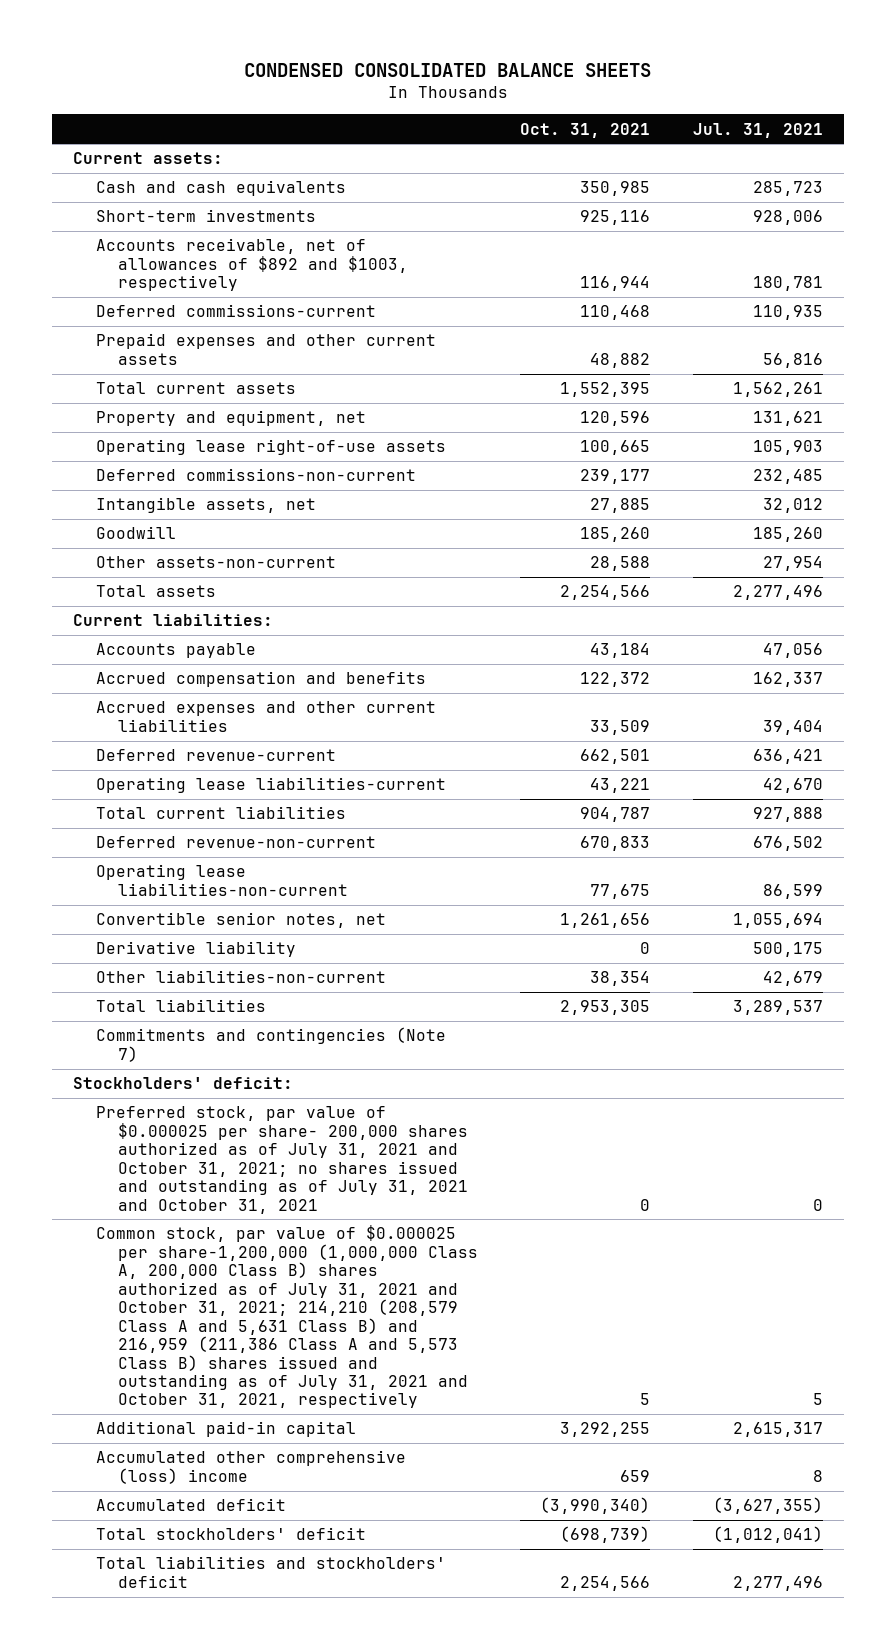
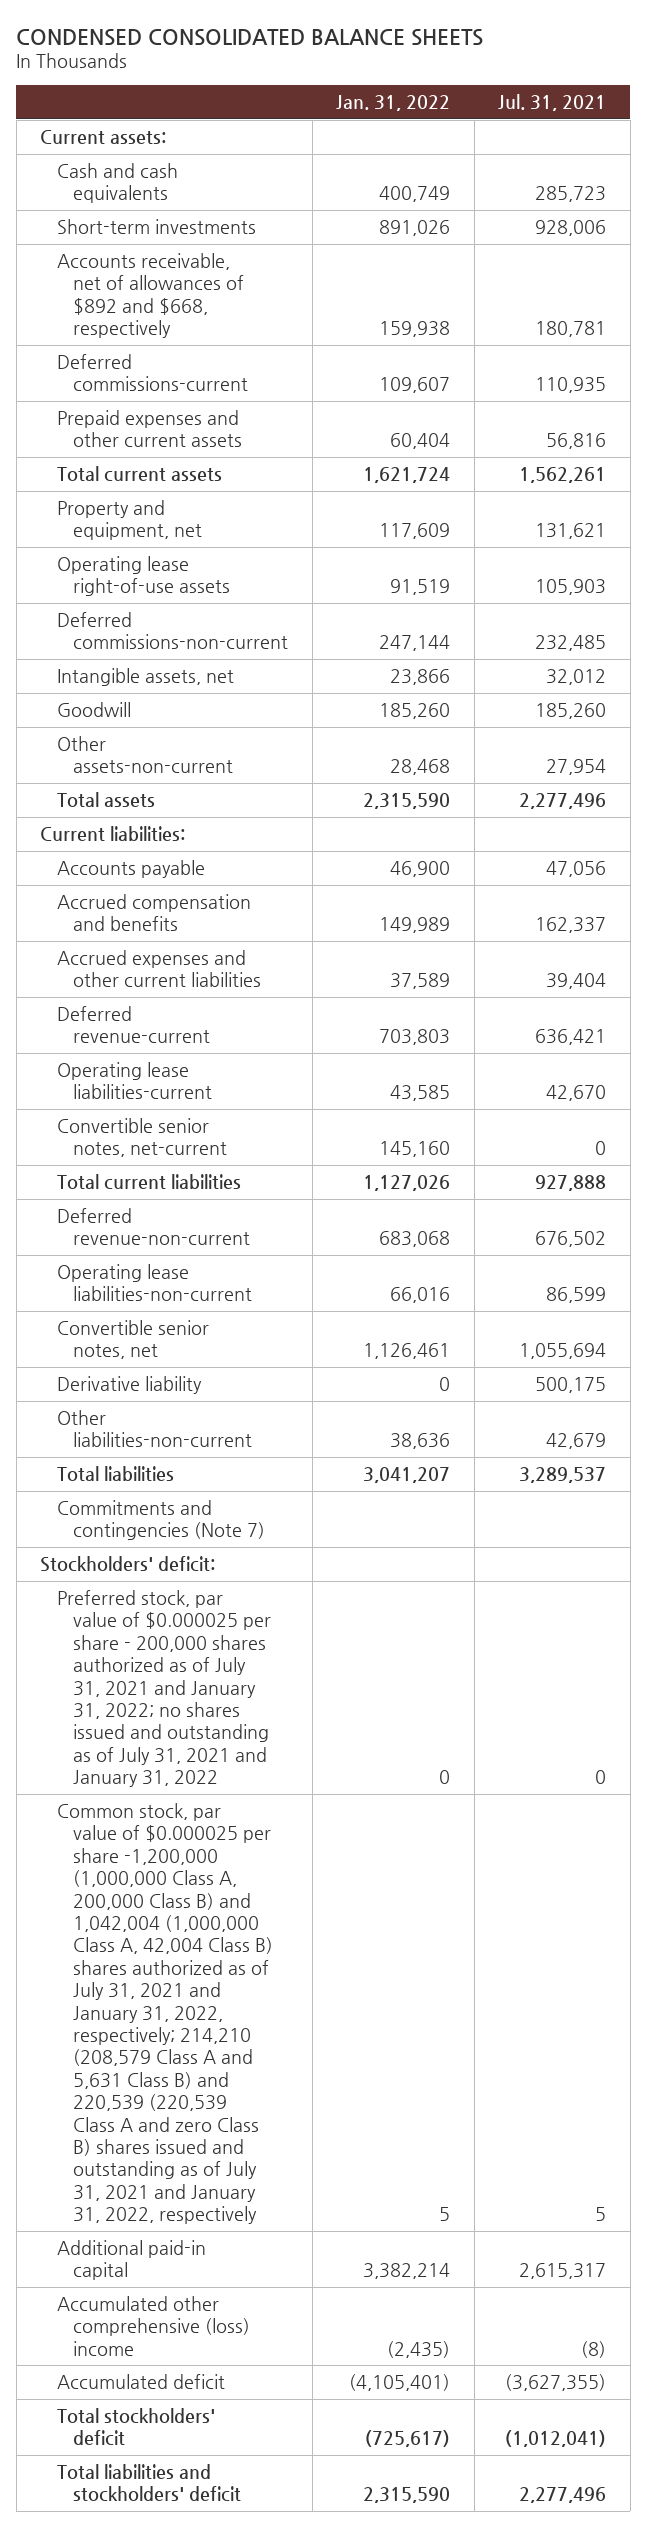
[520,122,651,138] Oct. 31, 2021 -> none
none -> [336,95,451,112] Jan. 31, 2022
[95,238,409,292] Accounts receivable, net of allowances of $892 and $1003, respectively -> [56,253,245,339] Accounts receivable, net of allowances of $892 and $668, respectively
none -> [56,1118,228,1158] Convertible senior notes, net-current
[95,1106,469,1214] Preferred stock, par value of $0.000025 per share- 200,000 shares authorized as of July 31, 2021 and October 31, 2021; no shares issued and outstanding as of July 31, 2021 and October 31, 2021 -> [56,1590,272,1788] Preferred stock, par value of $0.000025 per share - 200,000 shares authorized as of July 31, 2021 and January 31, 2022; no shares issued and outstanding as of July 31, 2021 and January 31, 2022
[95,1225,479,1409] Common stock, par value of $0.000025 per share-1,200,000 (1,000,000 Class A, 200,000 Class B) shares authorized as of July 31, 2021 and October 31, 2021; 214,210 (208,579 Class A and 5,631 Class B) and 216,959 (211,386 Class A and 5,573 Class B) shares issued and outstanding as of July 31, 2021 and October 31, 2021, respectively -> [56,1803,274,2225] Common stock, par value of $0.000025 per share -1,200,000 (1,000,000 Class A, 200,000 Class B) and 1,042,004 (1,000,000 Class A, 42,004 Class B) shares authorized as of July 31, 2021 and January 31, 2022, respectively; 214,210 (208,579 Class A and 5,631 Class B) and 220,539 (220,539 Class A and zero Class B) shares issued and outstanding as of July 31, 2021 and January 31, 2022, respectively
[812,1469,823,1482] 8 -> [581,2340,607,2358] (8)

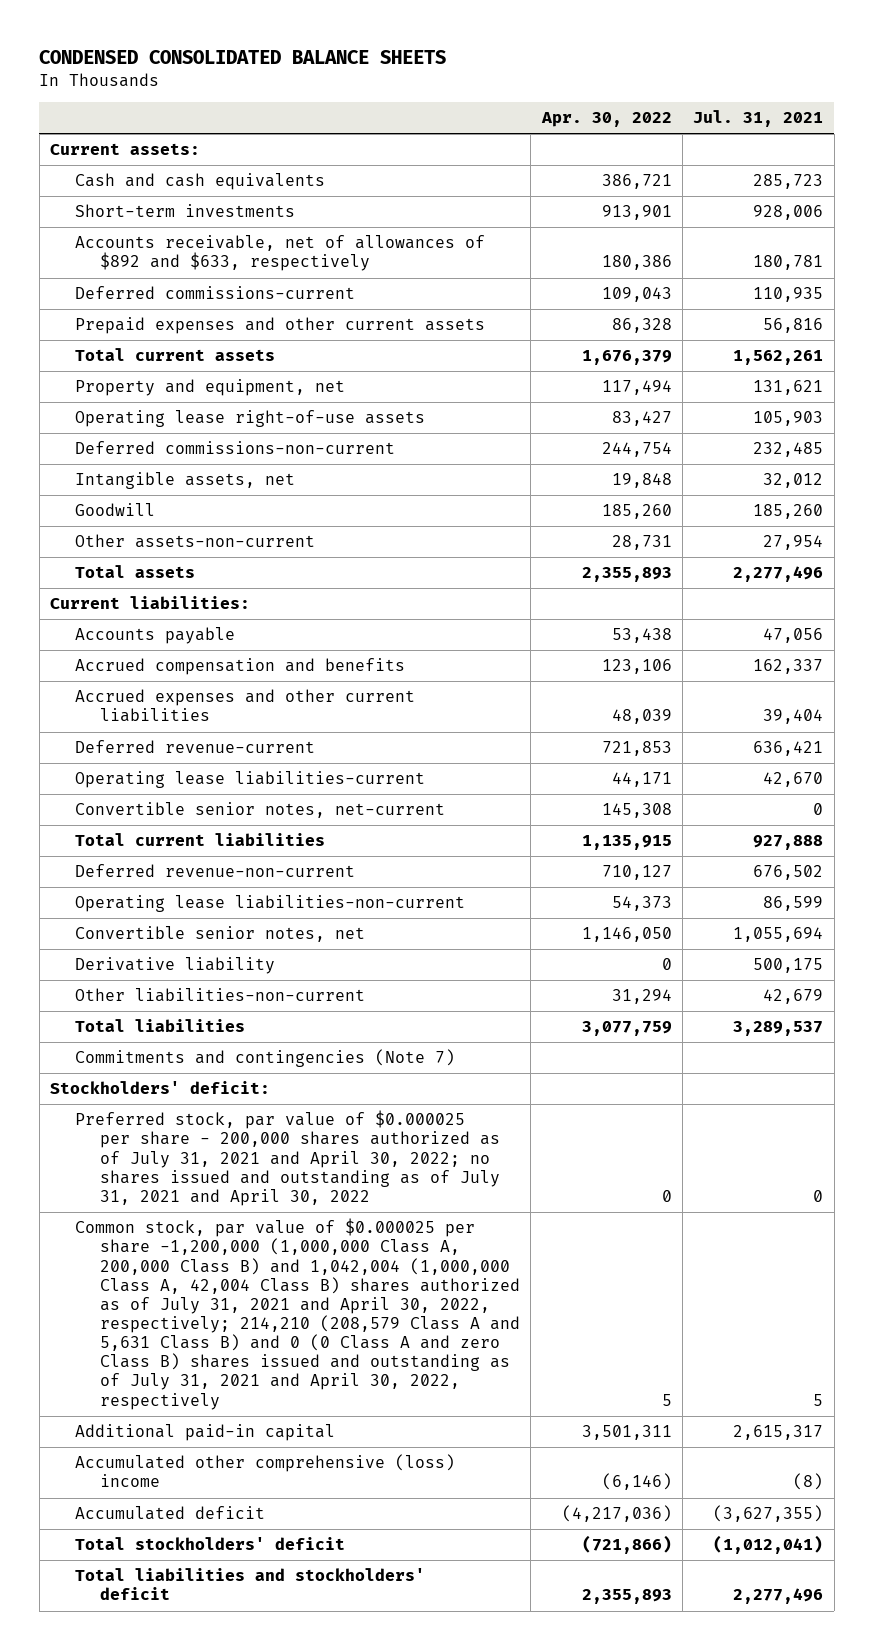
[336,95,451,112] Jan. 31, 2022 -> none
none -> [540,112,672,128] Apr. 30, 2022
[56,253,245,339] Accounts receivable, net of allowances of $892 and $668, respectively -> [75,235,486,272] Accounts receivable, net of allowances of $892 and $633, respectively
[56,1590,272,1788] Preferred stock, par value of $0.000025 per share - 200,000 shares authorized as of July 31, 2021 and January 31, 2022; no shares issued and outstanding as of July 31, 2021 and January 31, 2022 -> [75,1110,500,1206] Preferred stock, par value of $0.000025 per share - 200,000 shares authorized as of July 31, 2021 and April 30, 2022; no shares issued and outstanding as of July 31, 2021 and April 30, 2022
[56,1803,274,2225] Common stock, par value of $0.000025 per share -1,200,000 (1,000,000 Class A, 200,000 Class B) and 1,042,004 (1,000,000 Class A, 42,004 Class B) shares authorized as of July 31, 2021 and January 31, 2022, respectively; 214,210 (208,579 Class A and 5,631 Class B) and 220,539 (220,539 Class A and zero Class B) shares issued and outstanding as of July 31, 2021 and January 31, 2022, respectively -> [75,1218,520,1410] Common stock, par value of $0.000025 per share -1,200,000 (1,000,000 Class A, 200,000 Class B) and 1,042,004 (1,000,000 Class A, 42,004 Class B) shares authorized as of July 31, 2021 and April 30, 2022, respectively; 214,210 (208,579 Class A and 5,631 Class B) and 0 (0 Class A and zero Class B) shares issued and outstanding as of July 31, 2021 and April 30, 2022, respectively

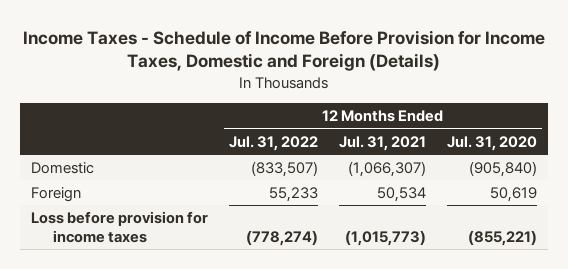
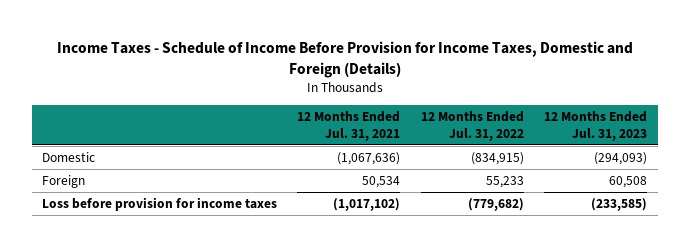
[447,135,538,151] Jul. 31, 2020 -> none
none -> [544,111,648,141] 12 Months Ended Jul. 31, 2023
[250,161,318,178] (833,507) -> [470,152,524,166] (834,915)
[347,161,426,178] (1,066,307) -> [337,152,401,166] (1,067,636)
[245,229,318,246] (778,274) -> [467,198,524,212] (779,682)
[344,229,426,246] (1,015,773) -> [333,198,401,212] (1,017,102)

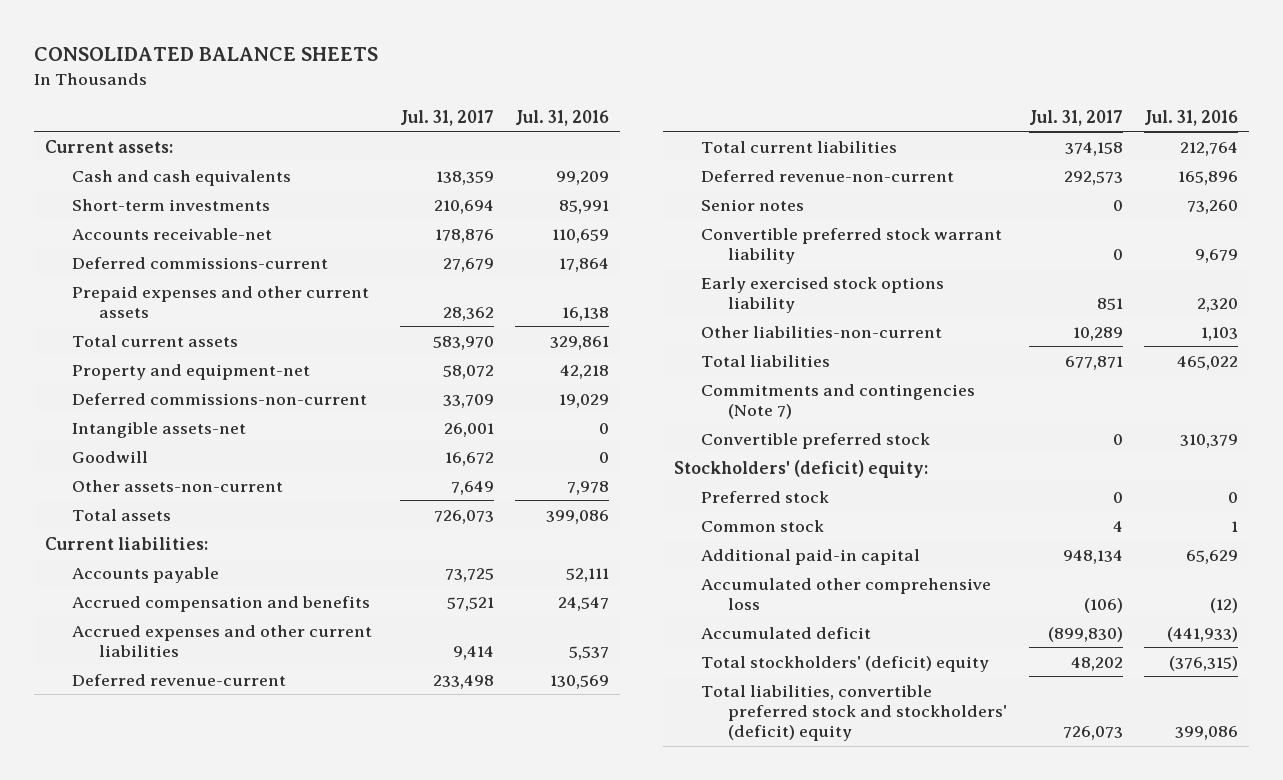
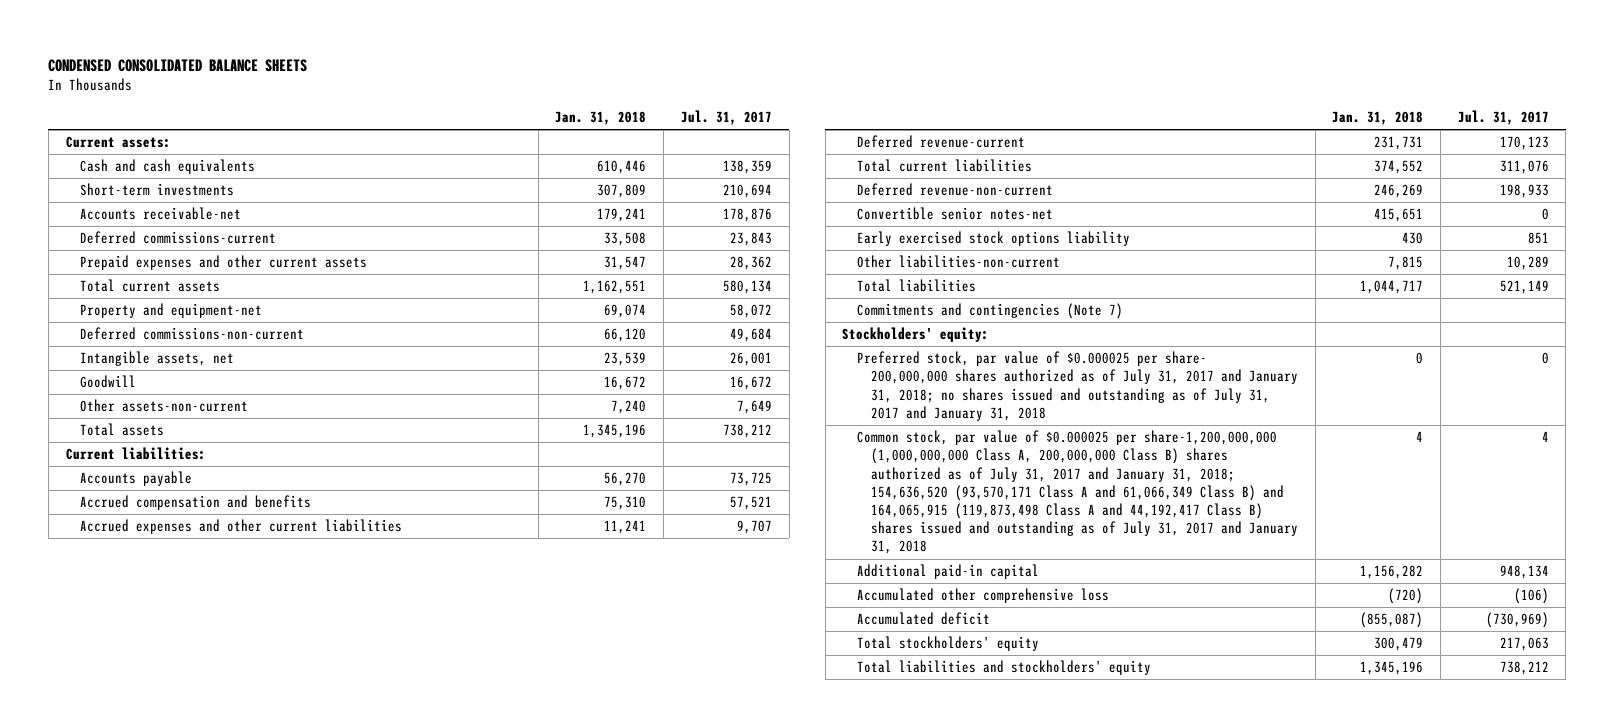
[34,47,379,62] CONSOLIDATED BALANCE SHEETS -> [48,58,308,72] CONDENSED CONSOLIDATED BALANCE SHEETS
[514,109,609,126] Jul. 31, 2016 -> none
none -> [555,111,647,126] Jan. 31, 2018
[442,257,494,272] 27,679 -> [729,232,772,247] 23,843
[432,335,494,350] 583,970 -> [722,280,772,295] 580,134
[442,393,494,408] 33,709 -> [729,328,772,343] 49,684
[72,421,247,438] Intangible assets-net -> [79,351,234,367] Intangible assets, net
[433,509,494,524] 726,073 -> [722,424,772,439] 738,212
[700,227,1002,264] Convertible preferred stock warrant liability -> none
[452,645,494,660] 9,414 -> [736,520,772,535] 9,707
[432,674,494,689] 233,498 -> [1499,136,1549,151] 170,123
[1064,141,1123,156] 374,158 -> [1499,160,1549,175] 311,076
[1063,170,1123,185] 292,573 -> [1499,184,1549,199] 198,933
[700,198,804,211] Senior notes -> [856,207,1053,221] Convertible senior notes-net
[1064,355,1123,370] 677,871 -> [1499,280,1549,295] 521,149
[700,432,930,449] Convertible preferred stock -> none
[673,459,928,478] Stockholders' (deficit) equity: -> [842,327,990,343] Stockholders' equity:
[700,490,829,503] Preferred stock -> [856,351,1298,421] Preferred stock, par value of $0.000025 per share- 200,000,000 shares authorized as of July 31, 2017 and January 31, 2018; no shares issued and outstanding as of July 31, 2017 and January 31, 2018
[700,519,824,532] Common stock -> [856,430,1298,555] Common stock, par value of $0.000025 per share-1,200,000,000 (1,000,000,000 Class A, 200,000,000 Class B) shares authorized as of July 31, 2017 and January 31, 2018; 154,636,520 (93,570,171 Class A and 61,066,349 Class B) and 164,065,915 (119,873,498 Class A and 44,192,417 Class B) shares issued and outstanding as of July 31, 2017 and January 31, 2018
[1047,626,1123,642] (899,830) -> [1485,612,1549,629] (730,969)
[700,655,989,672] Total stockholders' (deficit) equity -> [856,636,1039,652] Total stockholders' equity
[1070,656,1123,671] 48,202 -> [1499,637,1549,652] 217,063
[700,684,1008,741] Total liabilities, convertible preferred stock and stockholders' (deficit) equity -> [856,660,1151,676] Total liabilities and stockholders' equity
[1062,725,1123,740] 726,073 -> [1499,661,1549,676] 738,212

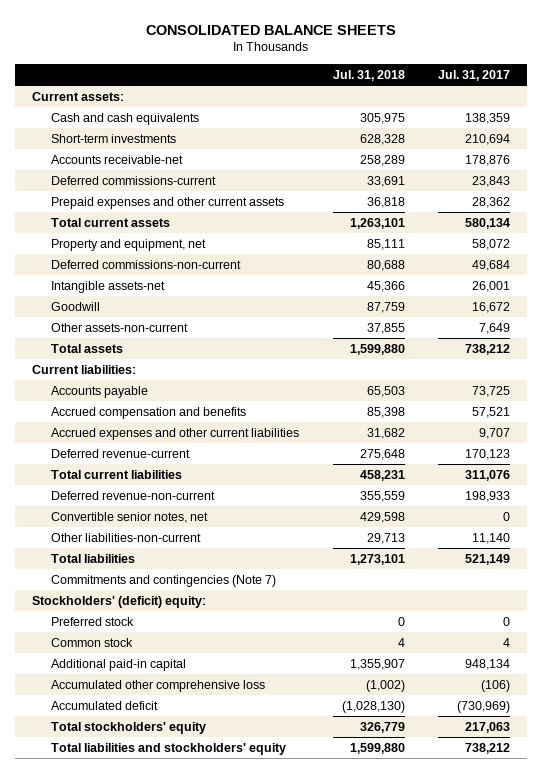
[48,58,308,72] CONDENSED CONSOLIDATED BALANCE SHEETS -> [146,24,397,35] CONSOLIDATED BALANCE SHEETS
[555,111,647,126] Jan. 31, 2018 -> none
none -> [332,69,405,81] Jul. 31, 2018
[79,303,262,319] Property and equipment-net -> [51,238,207,251] Property and equipment, net
[79,351,234,367] Intangible assets, net -> [51,280,166,293] Intangible assets-net
[856,231,1130,247] Early exercised stock options liability -> none
[856,207,1053,221] Convertible senior notes-net -> [51,511,209,523] Convertible senior notes, net
[1506,256,1549,271] 10,289 -> [472,532,511,544] 11,140
[842,327,990,343] Stockholders' equity: -> [31,595,206,608] Stockholders' (deficit) equity:
[856,351,1298,421] Preferred stock, par value of $0.000025 per share- 200,000,000 shares authorized as of July 31, 2017 and January 31, 2018; no shares issued and outstanding as of July 31, 2017 and January 31, 2018 -> [51,616,135,626] Preferred stock
[856,430,1298,555] Common stock, par value of $0.000025 per share-1,200,000,000 (1,000,000,000 Class A, 200,000,000 Class B) shares authorized as of July 31, 2017 and January 31, 2018; 154,636,520 (93,570,171 Class A and 61,066,349 Class B) and 164,065,915 (119,873,498 Class A and 44,192,417 Class B) shares issued and outstanding as of July 31, 2017 and January 31, 2018 -> [51,637,134,647] Common stock

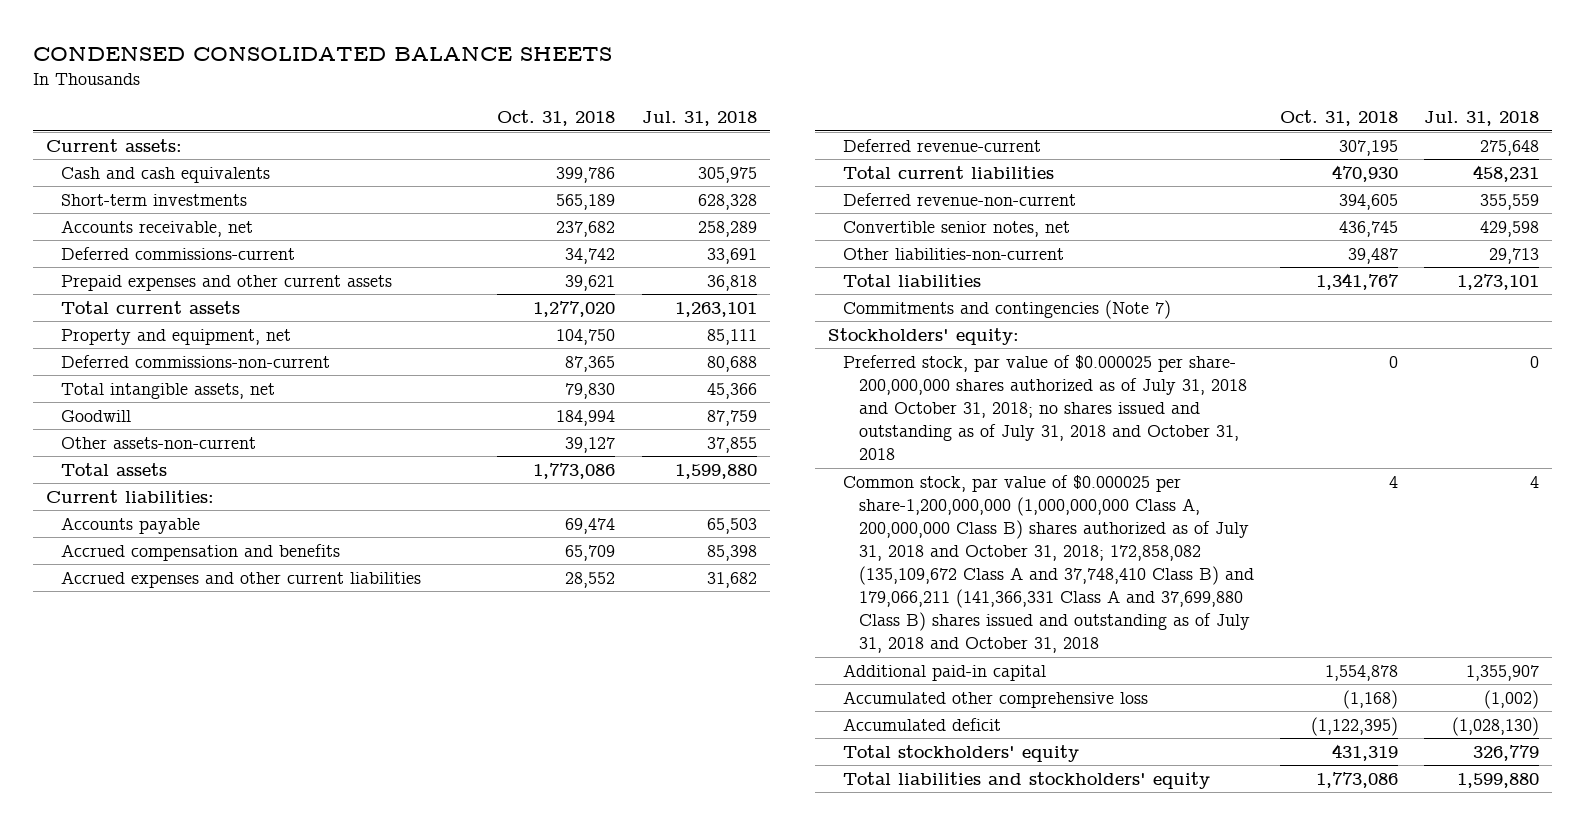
[146,24,397,35] CONSOLIDATED BALANCE SHEETS -> [32,45,612,61] CONDENSED CONSOLIDATED BALANCE SHEETS
[438,69,511,81] Jul. 31, 2017 -> none
none -> [497,110,616,127] Oct. 31, 2018
[51,154,184,164] Accounts receivable-net -> [60,219,253,237] Accounts receivable, net
[51,280,166,293] Intangible assets-net -> [60,382,275,399] Total intangible assets, net
[31,595,206,608] Stockholders' (deficit) equity: -> [828,327,1020,345] Stockholders' equity:
[51,616,135,626] Preferred stock -> [843,354,1247,461] Preferred stock, par value of $0.000025 per share- 200,000,000 shares authorized as of July 31, 2018 and October 31, 2018; no shares issued and outstanding as of July 31, 2018 and October 31, 2018
[51,637,134,647] Common stock -> [843,474,1254,654] Common stock, par value of $0.000025 per share-1,200,000,000 (1,000,000,000 Class A, 200,000,000 Class B) shares authorized as of July 31, 2018 and October 31, 2018; 172,858,082 (135,109,672 Class A and 37,748,410 Class B) and 179,066,211 (141,366,331 Class A and 37,699,880 Class B) shares issued and outstanding as of July 31, 2018 and October 31, 2018

